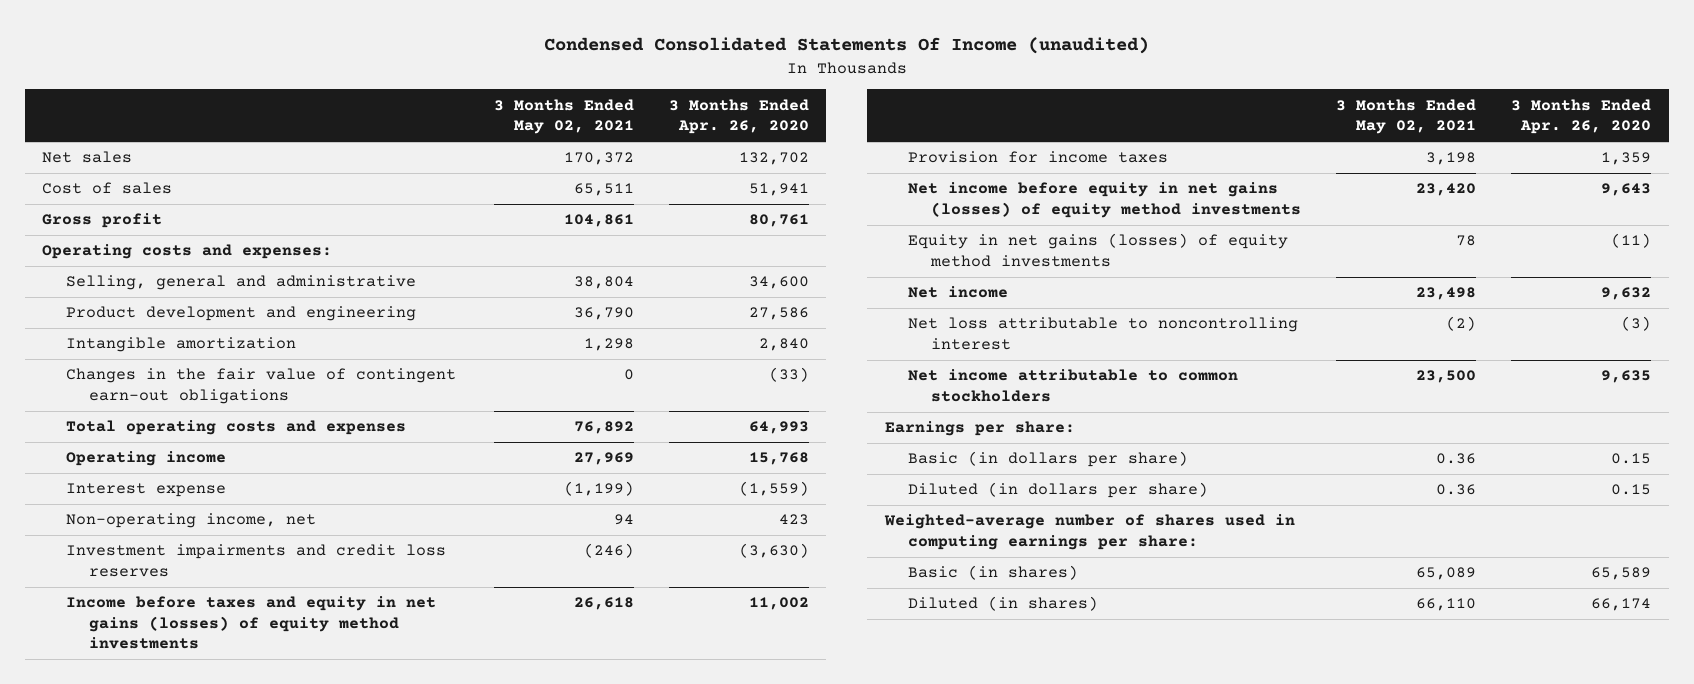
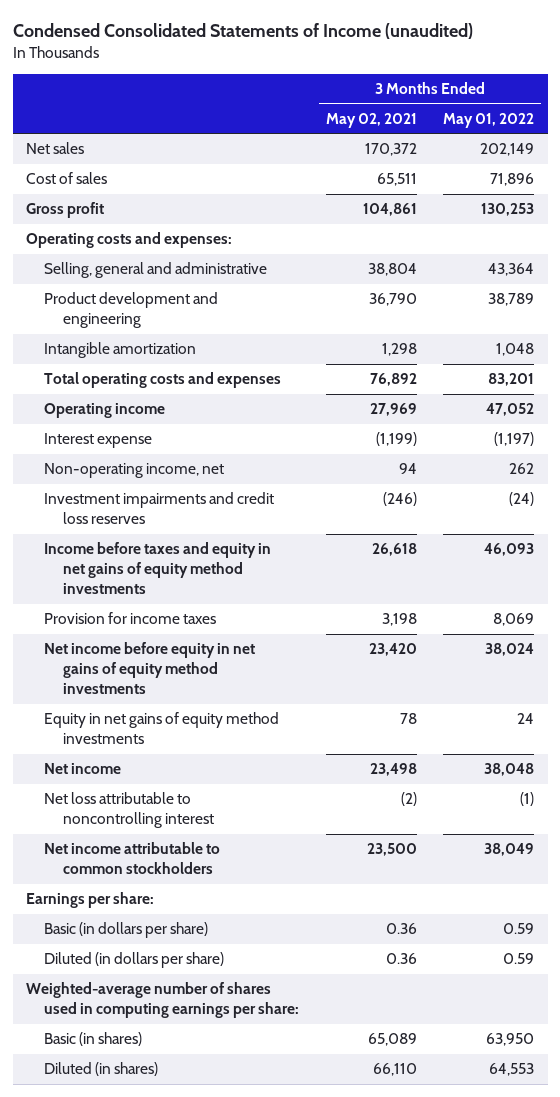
[543,37,1149,55] Condensed Consolidated Statements Of Income (unaudited) -> [12,23,473,40] Condensed Consolidated Statements of Income (unaudited)
[668,98,809,135] 3 Months Ended Apr. 26, 2020 -> none
none -> [443,112,535,128] May 01, 2022
[65,368,456,404] Changes in the fair value of contingent earn-out obligations -> none
[65,596,436,650] Income before taxes and equity in net gains (losses) of equity method investments -> [44,542,272,595] Income before taxes and equity in net gains of equity method investments
[908,182,1302,218] Net income before equity in net gains (losses) of equity method investments -> [44,642,256,695] Net income before equity in net gains of equity method investments
[908,233,1289,267] Equity in net gains (losses) of equity method investments -> [44,712,280,745] Equity in net gains of equity method investments

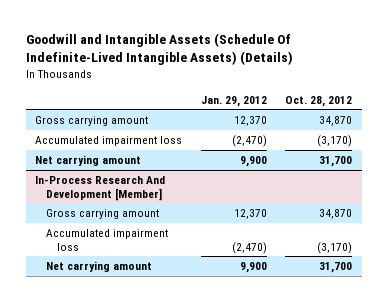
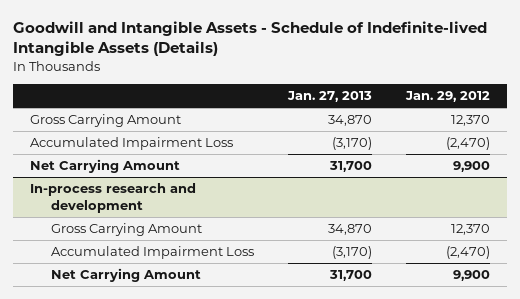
[25,32,293,66] Goodwill and Intangible Assets (Schedule Of Indefinite-Lived Intangible Assets) (Details) -> [12,20,487,57] Goodwill and Intangible Assets - Schedule of Indefinite-lived Intangible Assets (Details)
[285,95,353,107] Oct. 28, 2012 -> none
none -> [286,90,372,102] Jan. 27, 2013
[34,115,148,126] Gross carrying amount -> [29,114,181,128] Gross Carrying Amount
[34,135,182,146] Accumulated impairment loss -> [29,137,233,151] Accumulated Impairment Loss
[34,154,141,166] Net carrying amount -> [29,159,180,174] Net Carrying Amount
[34,175,165,201] In-Process Research And Development [Member] -> [29,183,196,213] In-process research and development
[46,208,160,219] Gross carrying amount -> [50,223,202,237] Gross Carrying Amount
[46,228,169,251] Accumulated impairment loss -> [50,246,254,260] Accumulated Impairment Loss
[46,260,153,272] Net carrying amount -> [50,268,201,283] Net Carrying Amount

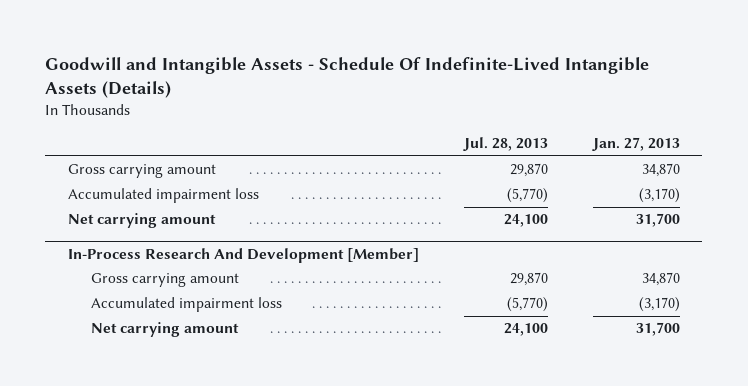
[12,20,487,57] Goodwill and Intangible Assets - Schedule of Indefinite-lived Intangible Assets (Details) -> [45,56,650,99] Goodwill and Intangible Assets - Schedule Of Indefinite-Lived Intangible Assets (Details)
[404,90,490,102] Jan. 29, 2012 -> none
none -> [462,137,548,152] Jul. 28, 2013
[29,114,181,128] Gross Carrying Amount -> [67,164,216,179] Gross carrying amount
[29,137,233,151] Accumulated Impairment Loss -> [67,188,259,204] Accumulated impairment loss
[29,159,180,174] Net Carrying Amount -> [67,213,216,229] Net carrying amount
[29,183,196,213] In-process research and development -> [67,247,419,263] In-Process Research And Development [Member]
[50,223,202,237] Gross Carrying Amount -> [91,273,240,288] Gross carrying amount
[50,246,254,260] Accumulated Impairment Loss -> [91,297,283,313] Accumulated impairment loss
[50,268,201,283] Net Carrying Amount -> [91,322,240,338] Net carrying amount

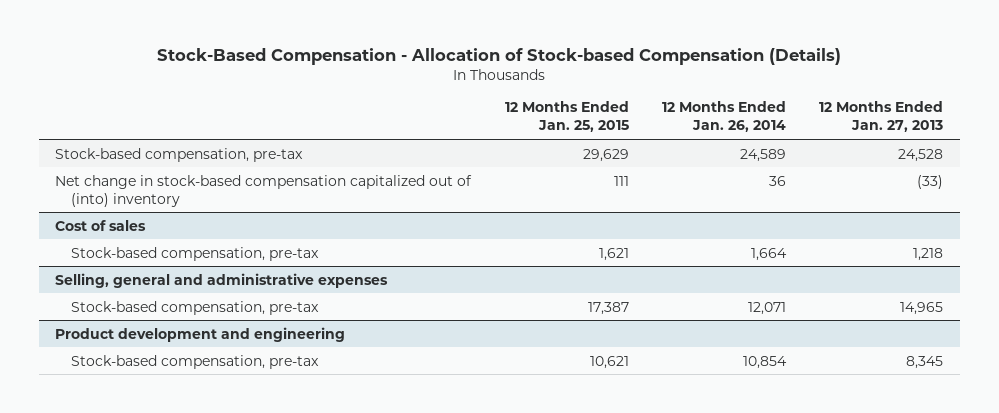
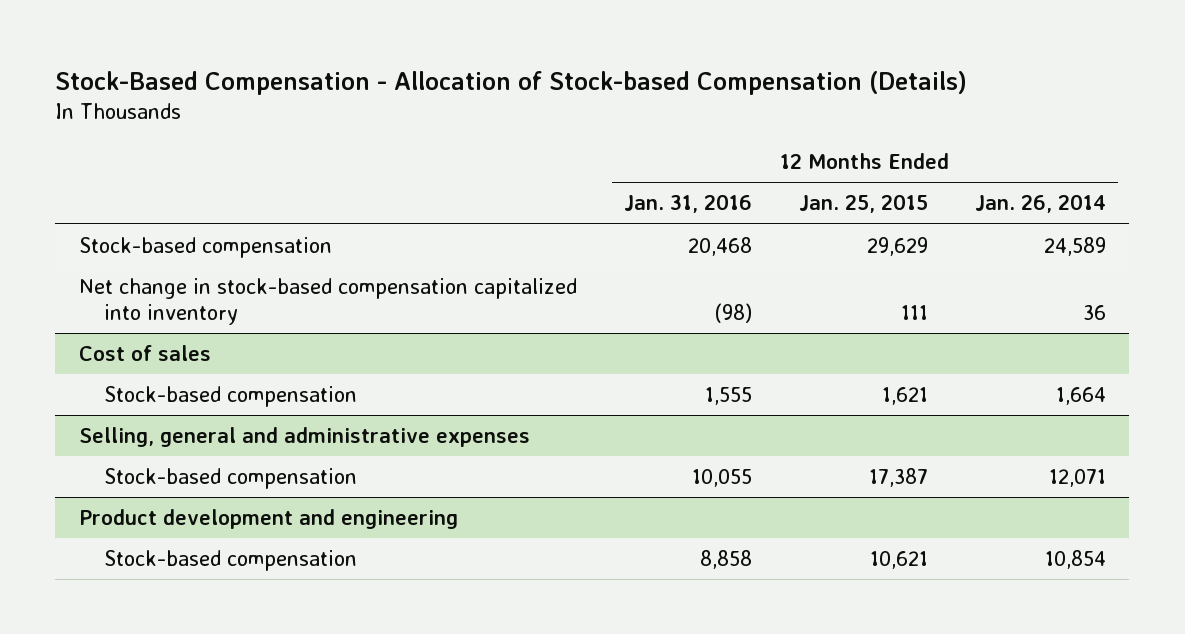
[819,101,944,133] 12 Months Ended Jan. 27, 2013 -> none
none -> [623,194,752,214] Jan. 31, 2016
[55,147,304,162] Stock-based compensation, pre-tax -> [78,237,332,259] Stock-based compensation
[55,174,473,207] Net change in stock-based compensation capitalized out of (into) inventory -> [78,278,577,325] Net change in stock-based compensation capitalized into inventory
[70,246,319,261] Stock-based compensation, pre-tax -> [103,386,357,408] Stock-based compensation
[70,300,319,315] Stock-based compensation, pre-tax -> [103,468,357,490] Stock-based compensation
[70,354,319,369] Stock-based compensation, pre-tax -> [103,550,357,572] Stock-based compensation

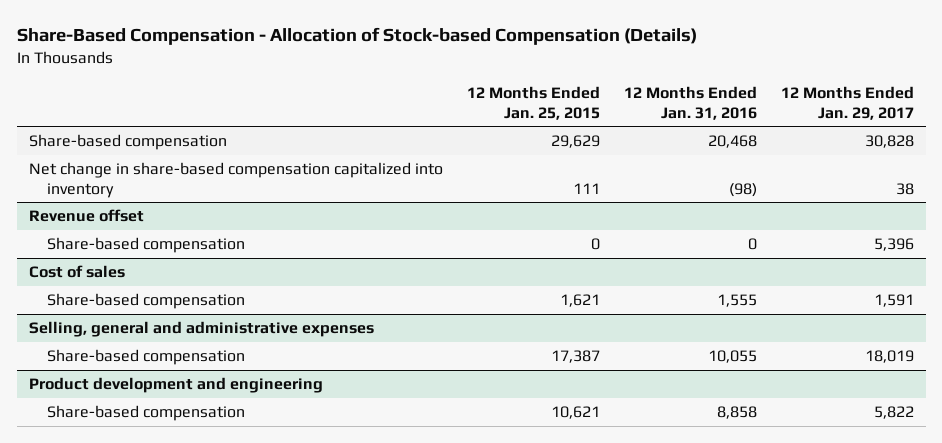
[55,70,968,95] Stock-Based Compensation - Allocation of Stock-based Compensation (Details) -> [16,27,697,46] Share-Based Compensation - Allocation of Stock-based Compensation (Details)
[974,194,1106,214] Jan. 26, 2014 -> none
none -> [780,86,914,120] 12 Months Ended Jan. 29, 2017
[78,237,332,259] Stock-based compensation -> [28,134,227,151] Share-based compensation
[78,278,577,325] Net change in stock-based compensation capitalized into inventory -> [28,162,443,198] Net change in share-based compensation capitalized into inventory
none -> [28,209,144,223] Revenue offset
none -> [46,237,245,254] Share-based compensation
[103,386,357,408] Stock-based compensation -> [46,293,245,310] Share-based compensation
[103,468,357,490] Stock-based compensation -> [46,349,245,366] Share-based compensation
[103,550,357,572] Stock-based compensation -> [46,405,245,422] Share-based compensation

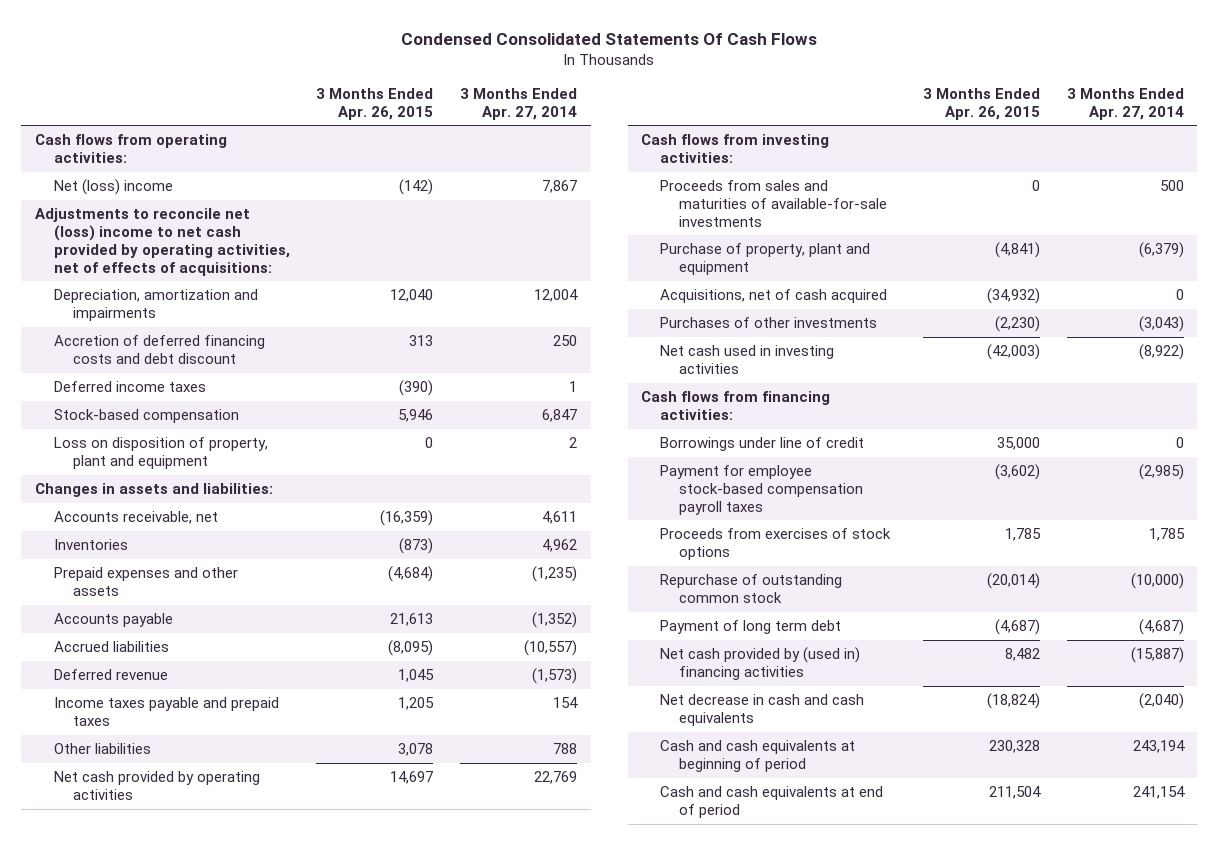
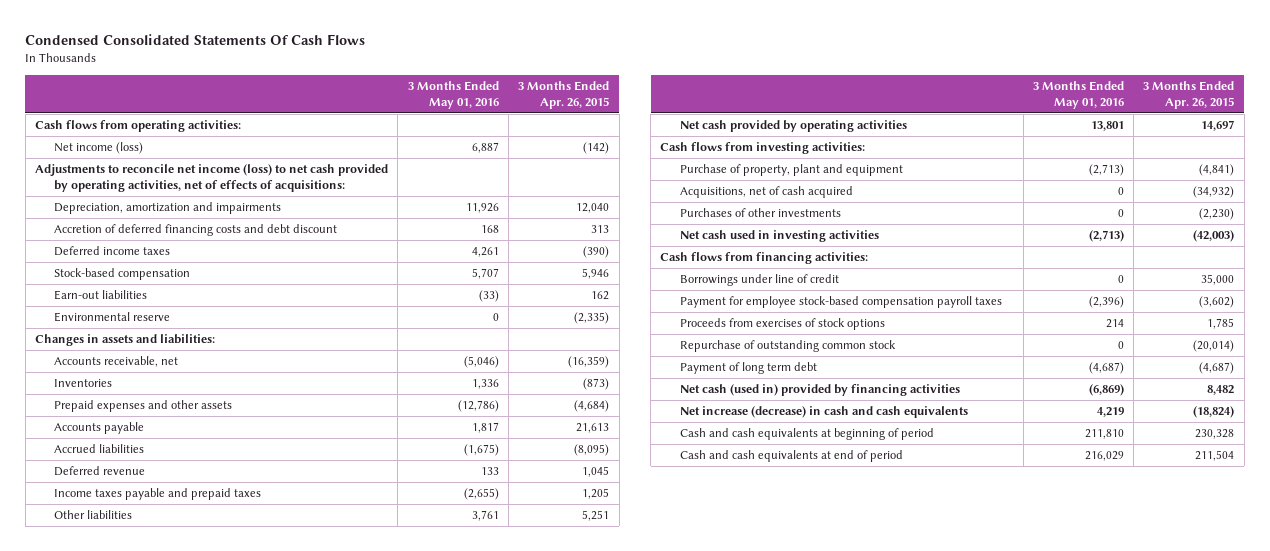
[460,87,578,120] 3 Months Ended Apr. 27, 2014 -> none
none -> [407,80,499,109] 3 Months Ended May 01, 2016
[53,179,173,196] Net (loss) income -> [54,142,144,155] Net income (loss)
[34,208,290,276] Adjustments to reconcile net (loss) income to net cash provided by operating activities, net of effects of acquisitions: -> [35,164,389,193] Adjustments to reconcile net income (loss) to net cash provided by operating activities, net of effects of acquisitions:
[53,437,268,470] Loss on disposition of property, plant and equipment -> none
none -> [54,290,148,301] Earn-out liabilities
none -> [54,312,171,323] Environmental reserve
[398,743,434,757] 3,078 -> [582,510,610,522] 5,251
[660,180,888,227] Proceeds from sales and maturities of available-for-sale investments -> none
[660,647,861,681] Net cash provided by (used in) financing activities -> [679,384,960,397] Net cash (used in) provided by financing activities
[660,694,865,727] Net decrease in cash and cash equivalents -> [679,406,968,419] Net increase (decrease) in cash and cash equivalents

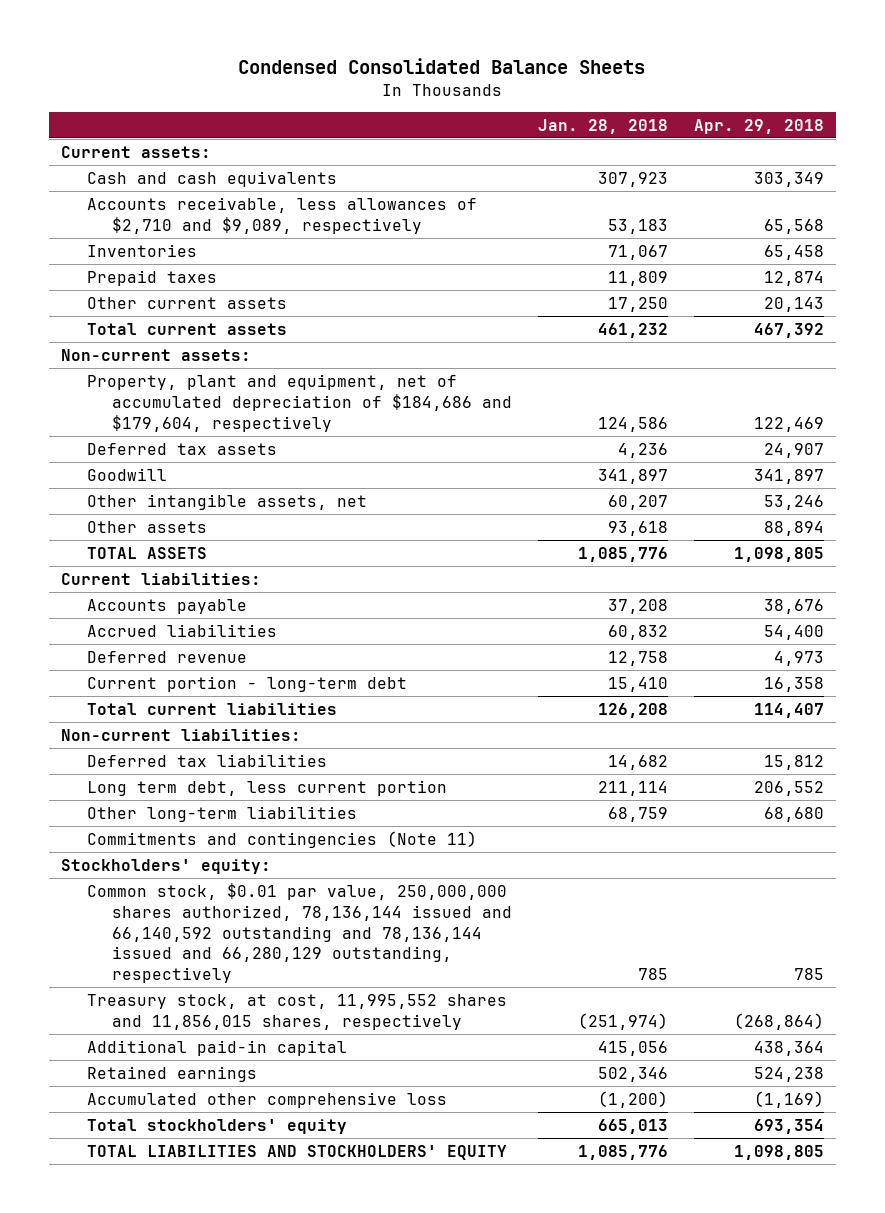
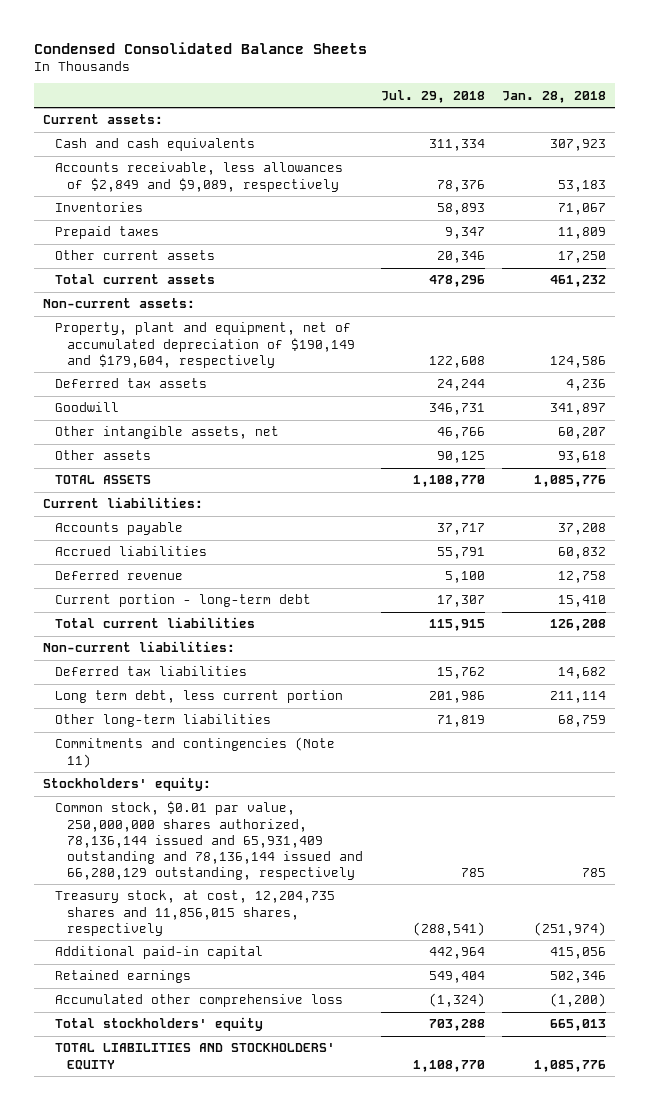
[693,118,824,134] Apr. 29, 2018 -> none
none -> [380,89,485,103] Jul. 29, 2018
[86,196,477,234] Accounts receivable, less allowances of $2,710 and $9,089, respectively -> [54,162,343,192] Accounts receivable, less allowances of $2,849 and $9,089, respectively
[86,373,512,432] Property, plant and equipment, net of accumulated depreciation of $184,686 and $179,604, respectively -> [54,322,356,368] Property, plant and equipment, net of accumulated depreciation of $190,149 and $179,604, respectively
[86,882,512,984] Common stock, $0.01 par value, 250,000,000 shares authorized, 78,136,144 issued and 66,140,592 outstanding and 78,136,144 issued and 66,280,129 outstanding, respectively -> [54,801,364,880] Common stock, $0.01 par value, 250,000,000 shares authorized, 78,136,144 issued and 65,931,409 outstanding and 78,136,144 issued and 66,280,129 outstanding, respectively
[86,993,507,1030] Treasury stock, at cost, 11,995,552 shares and 11,856,015 shares, respectively -> [54,890,335,936] Treasury stock, at cost, 12,204,735 shares and 11,856,015 shares, respectively

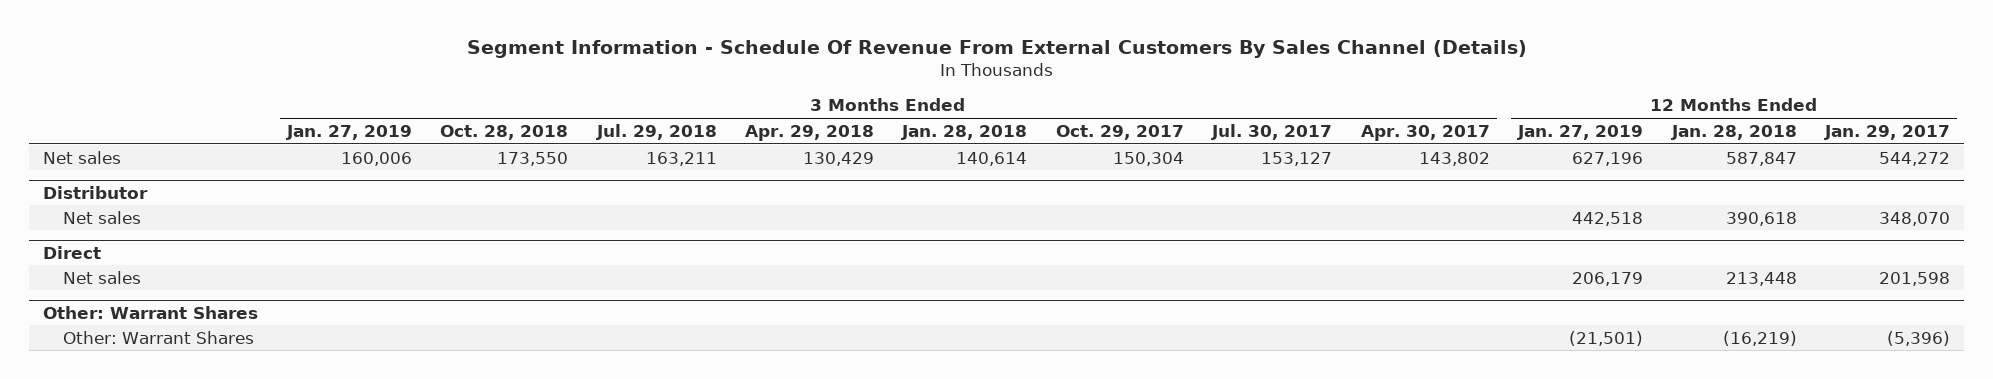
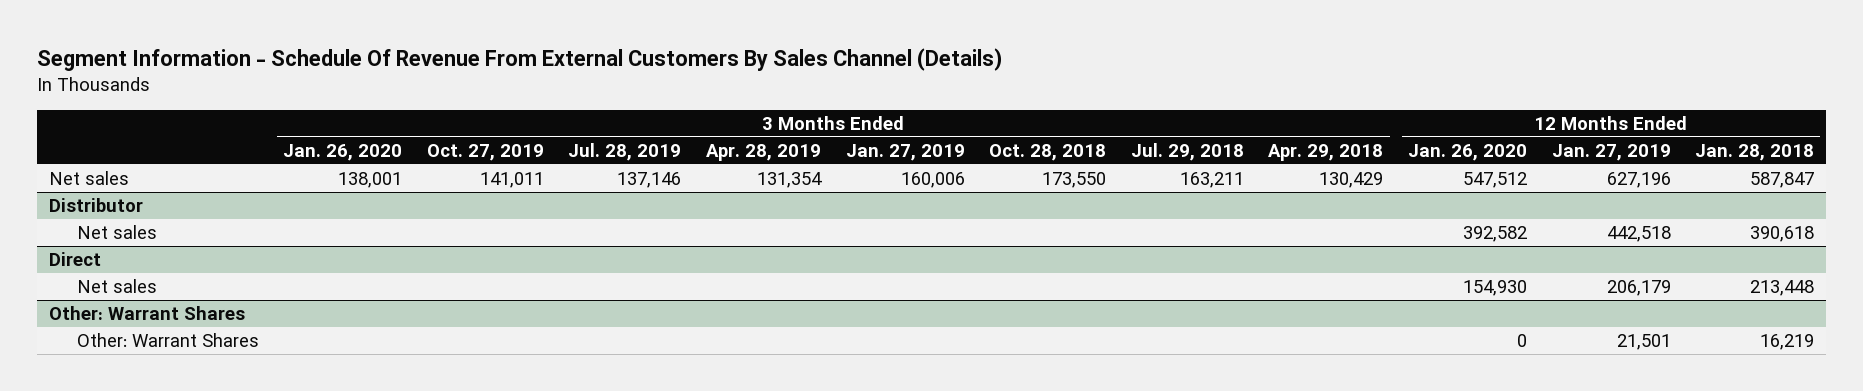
[901,124,1028,140] Jan. 28, 2018 -> none
[1055,124,1184,140] Oct. 29, 2017 -> none
[1211,123,1333,140] Jul. 30, 2017 -> none
[1360,124,1490,141] Apr. 30, 2017 -> none
[1824,124,1951,140] Jan. 29, 2017 -> none
none -> [283,143,403,161] Jan. 26, 2020
none -> [426,143,544,161] Oct. 27, 2019
none -> [568,142,682,161] Jul. 28, 2019
none -> [706,143,822,161] Apr. 28, 2019
none -> [1407,143,1527,161] Jan. 26, 2020
[1569,330,1644,346] (21,501) -> [1616,334,1671,351] 21,501
[1722,330,1797,346] (16,219) -> [1760,334,1815,351] 16,219

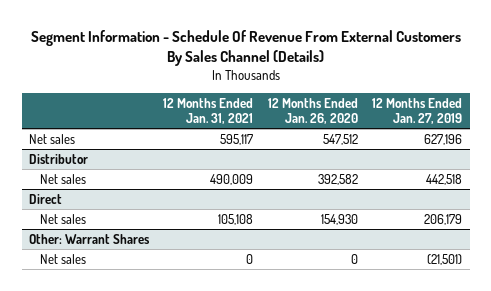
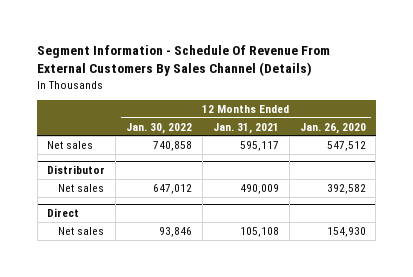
[372,97,463,125] 12 Months Ended Jan. 27, 2019 -> none
none -> [126,122,193,134] Jan. 30, 2022
[29,233,151,244] Other: Warrant Shares -> none
[40,253,87,264] Net sales -> none

